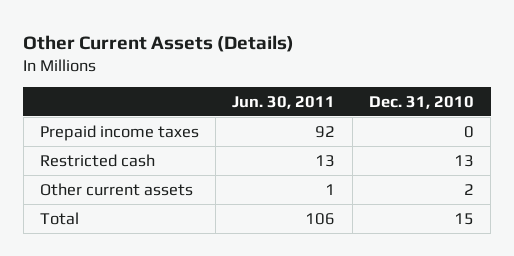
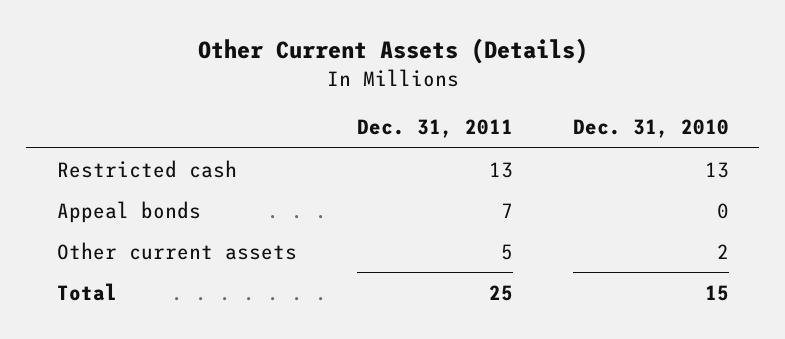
[232,95,336,109] Jun. 30, 2011 -> none
none -> [356,119,513,139] Dec. 31, 2011
[39,124,199,141] Prepaid income taxes -> none
none -> [56,200,201,223] Appeal bonds

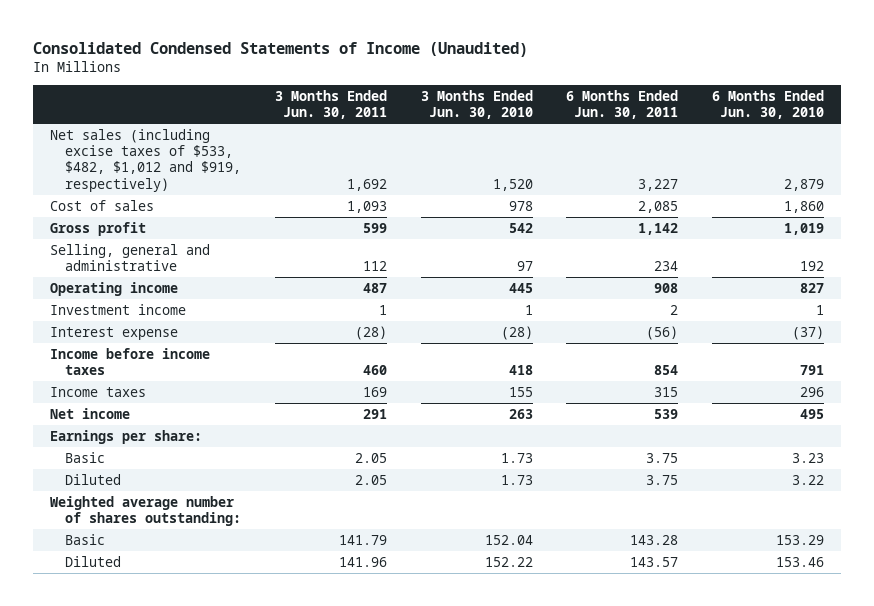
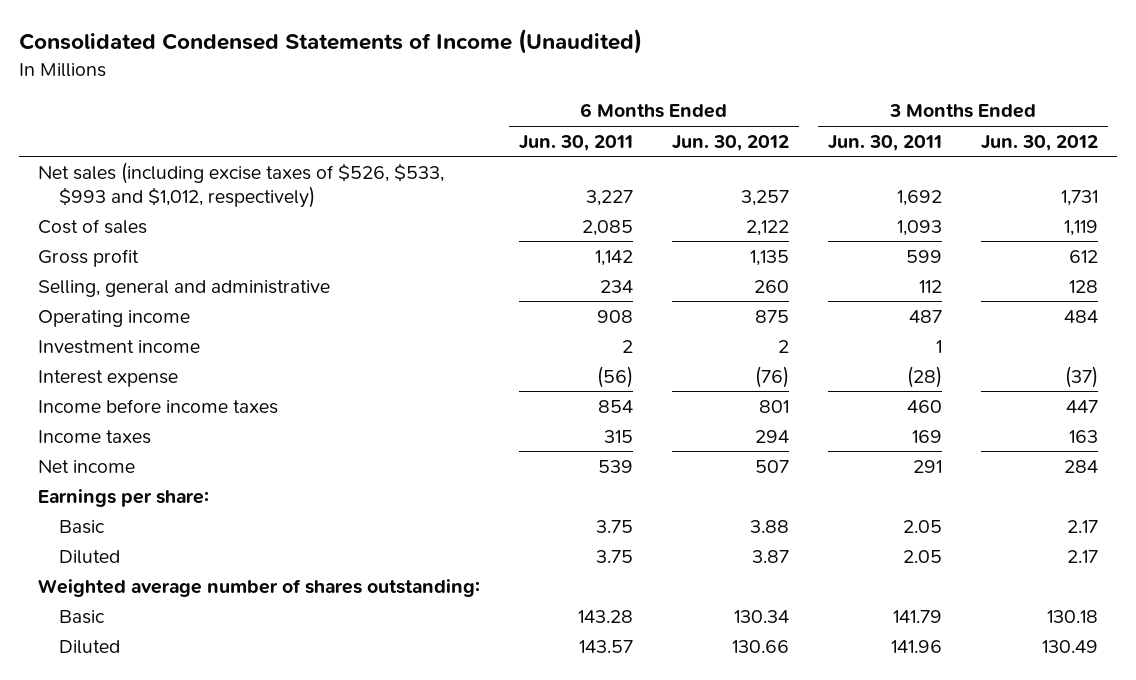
[420,89,533,120] 3 Months Ended Jun. 30, 2010 -> none
[711,89,824,120] 6 Months Ended Jun. 30, 2010 -> none
none -> [672,134,790,151] Jun. 30, 2012
none -> [980,134,1098,151] Jun. 30, 2012
[50,128,242,192] Net sales (including excise taxes of $533, $482, $1,012 and $919, respectively) -> [38,161,445,208] Net sales (including excise taxes of $526, $533, $993 and $1,012, respectively)

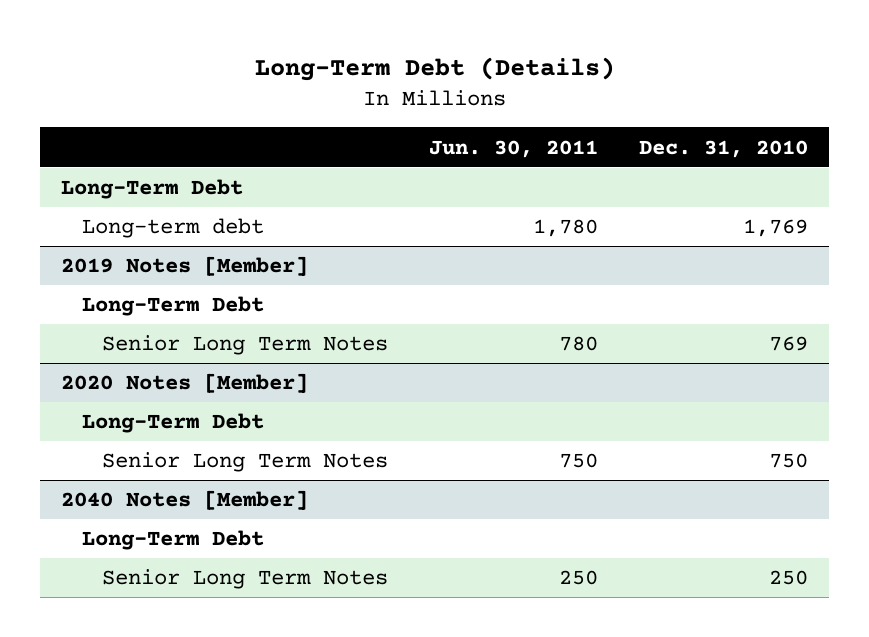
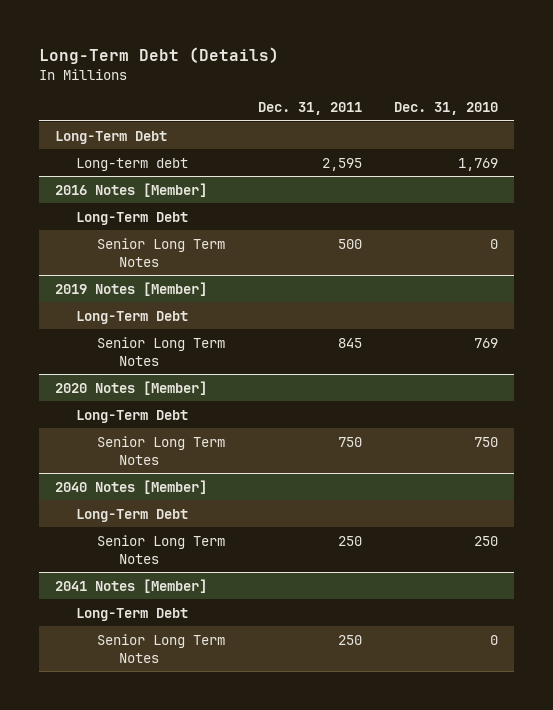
[429,139,599,158] Jun. 30, 2011 -> none
none -> [257,102,362,116] Dec. 31, 2011
none -> [55,182,208,197] 2016 Notes [Member]
none -> [76,211,189,225] Long-Term Debt
none -> [97,237,226,267] Senior Long Term Notes
none -> [55,578,208,593] 2041 Notes [Member]
none -> [76,607,189,621] Long-Term Debt
none -> [97,633,226,663] Senior Long Term Notes

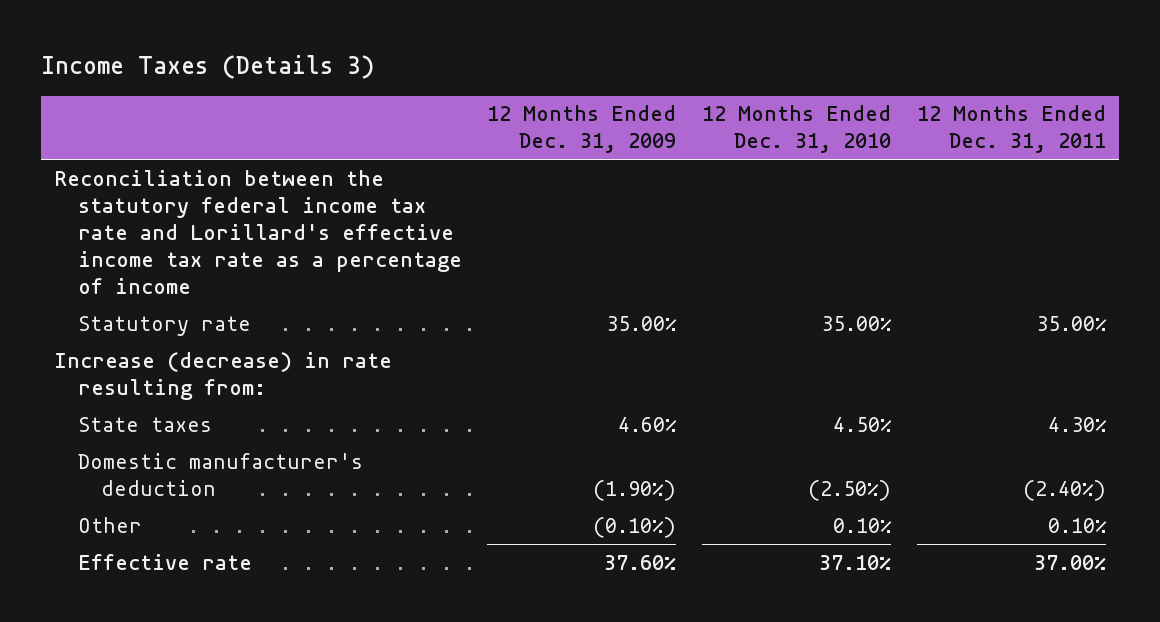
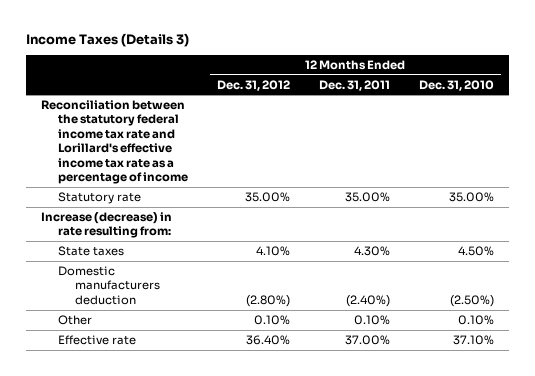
[487,105,677,154] 12 Months Ended Dec. 31, 2009 -> none
none -> [216,79,290,91] Dec. 31, 2012
[77,452,363,496] Domestic manufacturer's deduction -> [57,265,160,305] Domestic manufacturers deduction

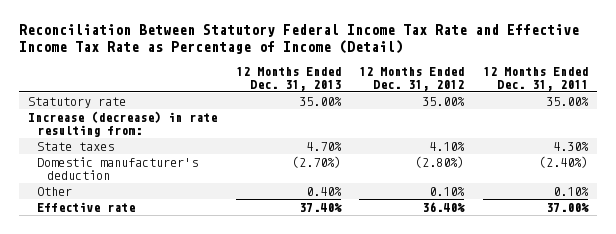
[26,32,190,47] Income Taxes (Details 3) -> [18,24,579,54] Reconciliation Between Statutory Federal Income Tax Rate and Effective Income Tax Rate as Percentage of Income (Detail)
[419,79,495,91] Dec. 31, 2010 -> none
none -> [235,66,341,91] 12 Months Ended Dec. 31, 2013
[40,99,188,185] Reconciliation between the statutory federal income tax rate and Lorillard's effective income tax rate as a percentage of income -> none
[57,265,160,305] Domestic manufacturers deduction -> [37,156,199,180] Domestic manufacturer's deduction

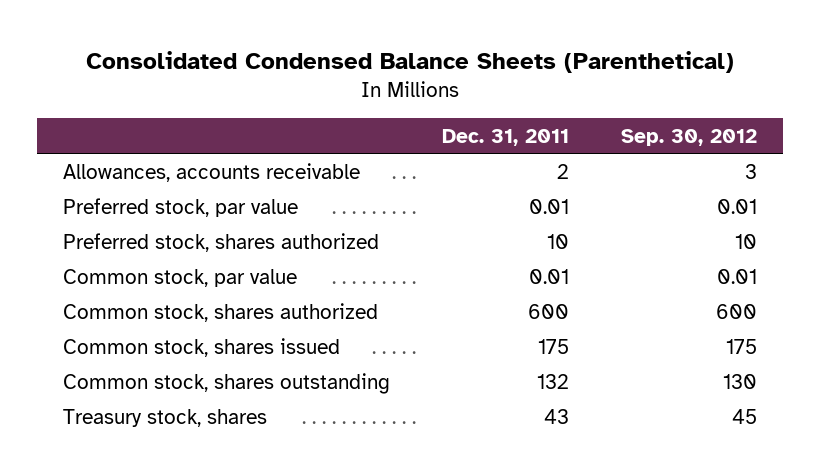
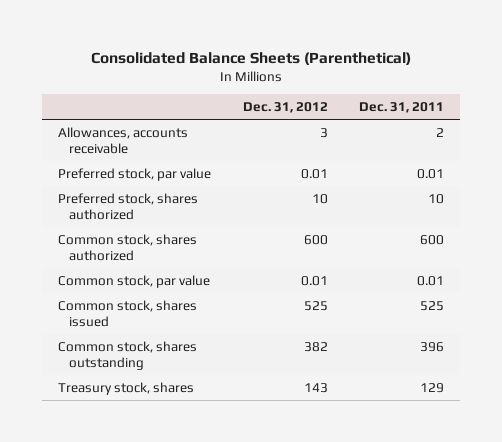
[86,51,735,74] Consolidated Condensed Balance Sheets (Parenthetical) -> [91,51,412,65] Consolidated Balance Sheets (Parenthetical)
[620,128,757,146] Sep. 30, 2012 -> none
none -> [242,102,328,114] Dec. 31, 2012
[63,268,298,287] Common stock, par value -> [57,274,210,288] Common stock, par value
[538,338,570,354] 175 -> [420,300,445,311] 525
[537,373,570,389] 132 -> [420,341,445,352] 396
[544,408,570,424] 43 -> [420,382,445,393] 129

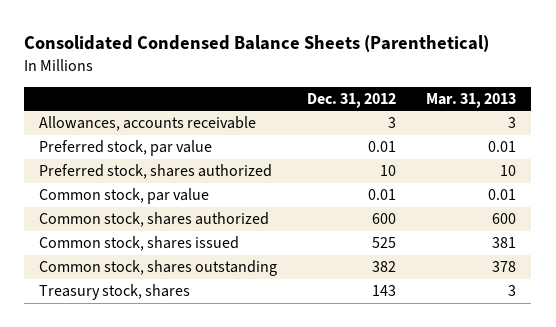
[91,51,412,65] Consolidated Balance Sheets (Parenthetical) -> [24,35,490,53] Consolidated Condensed Balance Sheets (Parenthetical)
[359,102,445,114] Dec. 31, 2011 -> none
none -> [426,92,517,108] Mar. 31, 2013
[57,233,197,261] Common stock, shares authorized -> [39,212,270,228] Common stock, shares authorized

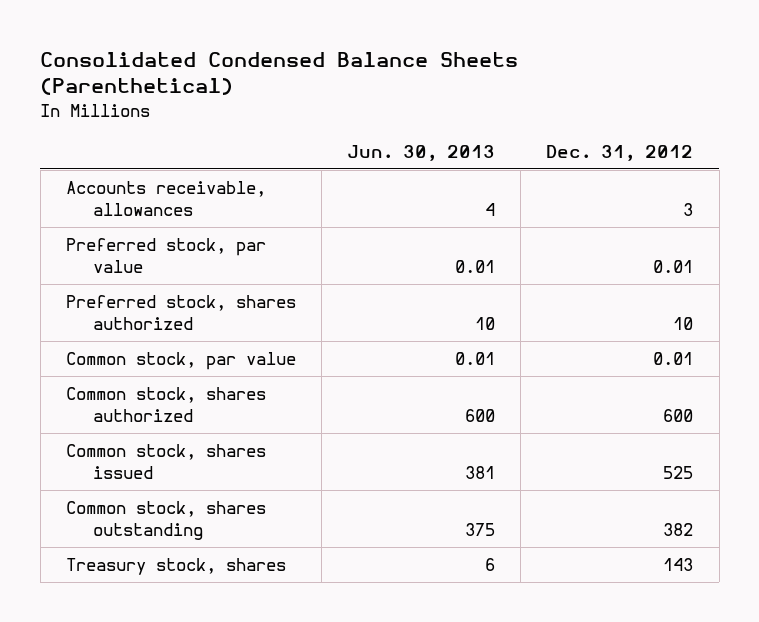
[426,92,517,108] Mar. 31, 2013 -> none
none -> [347,144,496,161] Jun. 30, 2013
[39,116,257,132] Allowances, accounts receivable -> [65,181,266,216] Accounts receivable, allowances

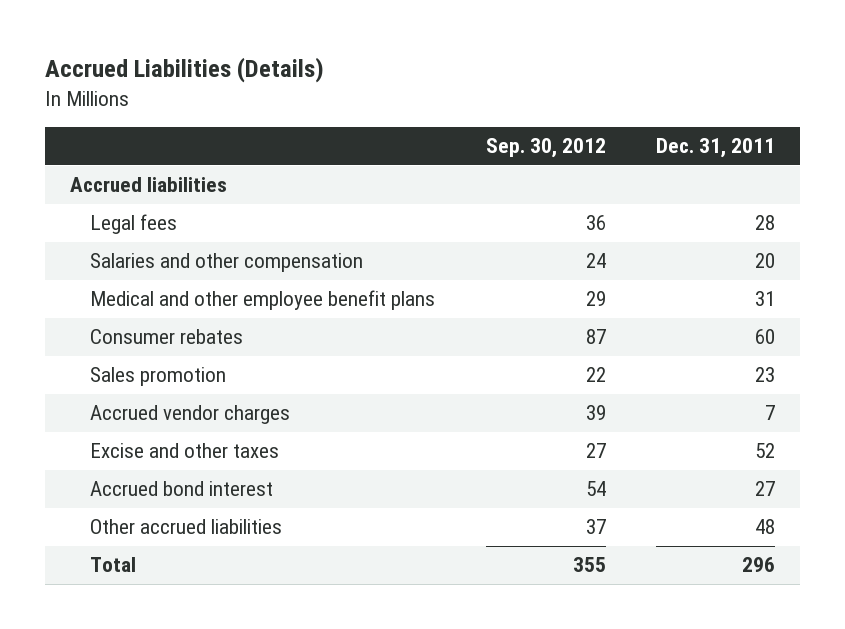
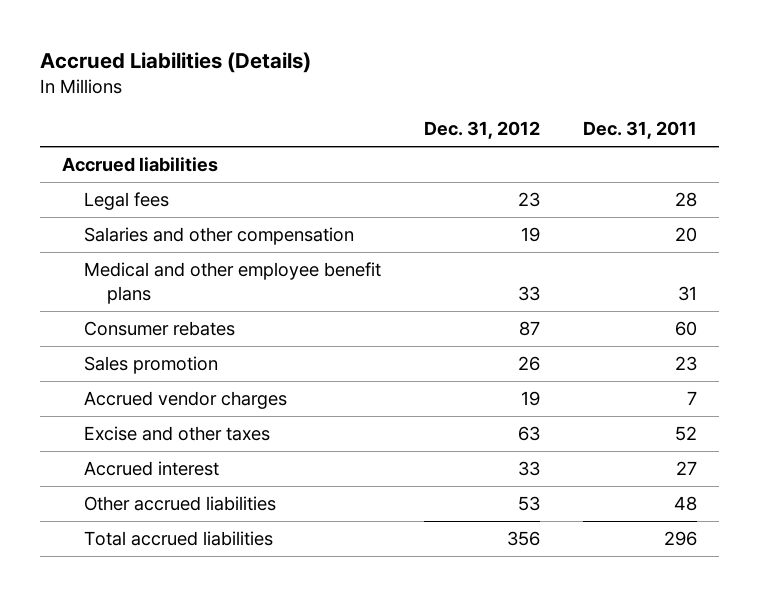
[485,138,606,159] Sep. 30, 2012 -> none
none -> [424,121,541,140] Dec. 31, 2012
[90,481,274,497] Accrued bond interest -> [84,460,220,476] Accrued interest
[90,557,137,573] Total -> [84,530,274,546] Total accrued liabilities

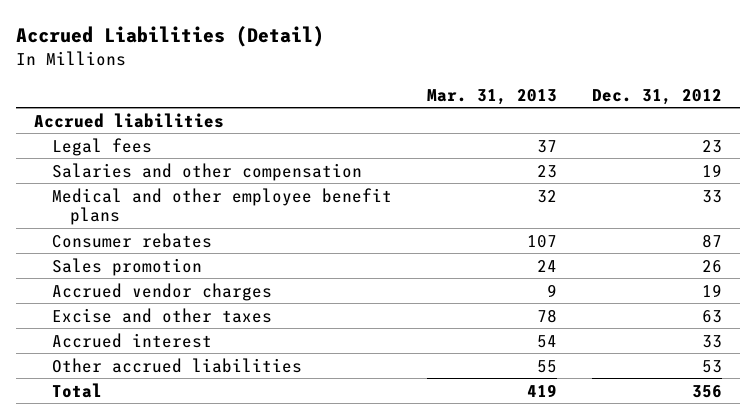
[40,52,312,74] Accrued Liabilities (Details) -> [16,26,325,48] Accrued Liabilities (Detail)
[583,121,698,140] Dec. 31, 2011 -> none
none -> [427,88,558,105] Mar. 31, 2013
[84,530,274,546] Total accrued liabilities -> [51,382,102,398] Total

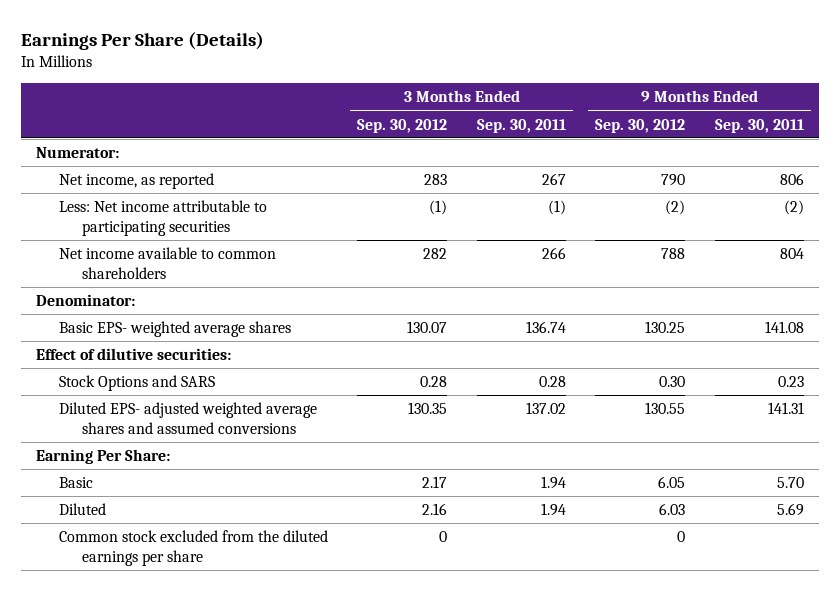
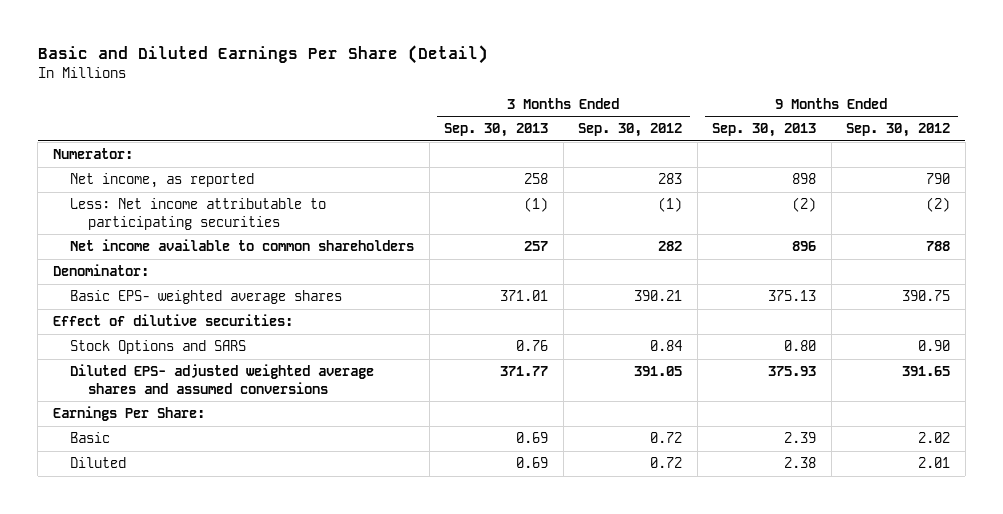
[21,31,265,50] Earnings Per Share (Details) -> [37,45,488,65] Basic and Diluted Earnings Per Share (Detail)
[476,118,566,133] Sep. 30, 2011 -> none
[715,118,805,133] Sep. 30, 2011 -> none
none -> [444,123,549,138] Sep. 30, 2013
none -> [712,123,817,138] Sep. 30, 2013
[407,321,448,334] 130.07 -> [634,290,683,302] 390.21
[645,321,686,334] 130.25 -> [902,290,951,302] 390.75
[58,530,328,566] Common stock excluded from the diluted earnings per share -> none
[420,376,448,388] 0.28 -> [650,340,683,352] 0.84
[659,376,686,388] 0.30 -> [918,340,951,352] 0.90
[408,402,448,415] 130.35 -> [634,366,683,377] 391.05
[645,402,686,415] 130.55 -> [902,366,951,377] 391.65
[35,449,170,465] Earning Per Share: -> [52,406,205,422] Earnings Per Share:
[422,476,448,489] 2.17 -> [650,432,683,444] 0.72
[658,476,686,489] 6.05 -> [918,432,951,444] 2.02
[422,503,448,516] 2.16 -> [650,457,683,469] 0.72
[659,503,686,516] 6.03 -> [918,457,951,469] 2.01

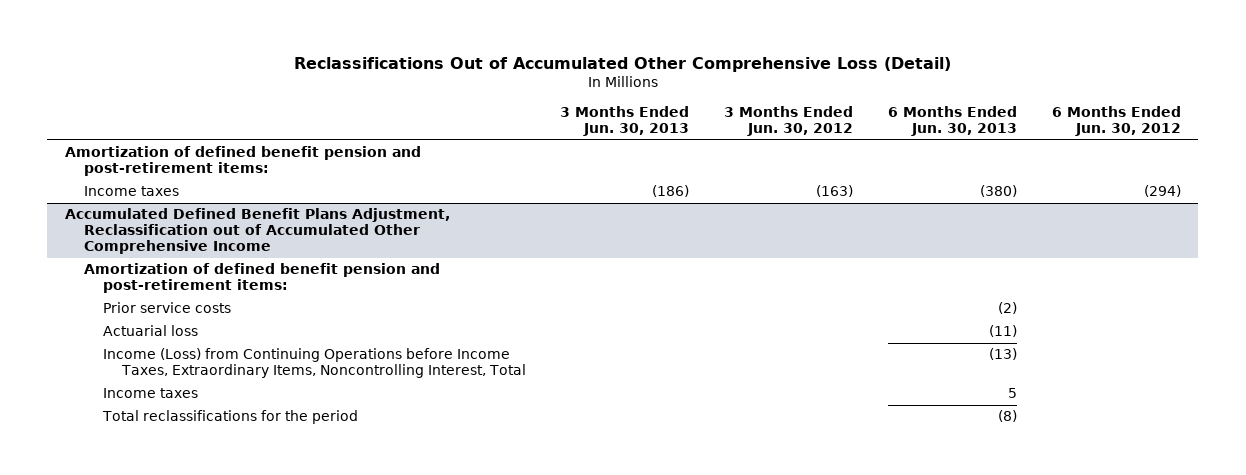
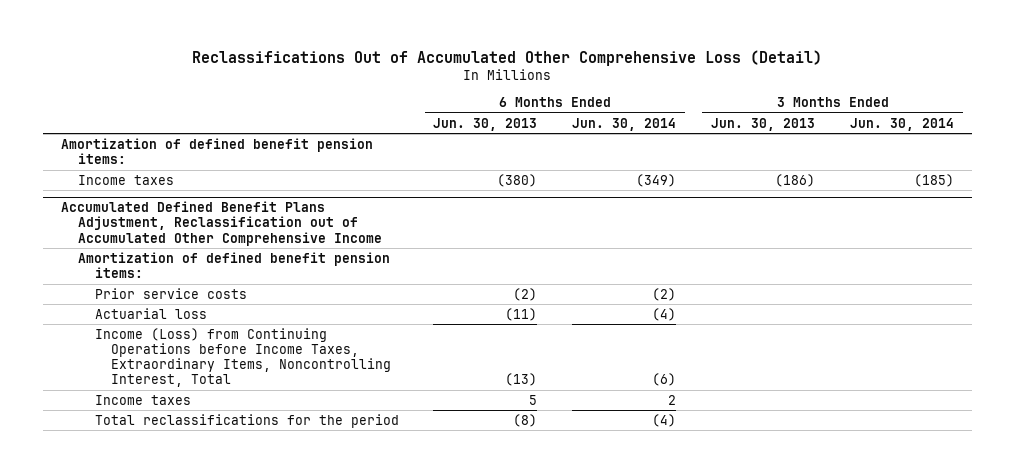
[724,106,854,137] 3 Months Ended Jun. 30, 2012 -> none
[1051,106,1181,137] 6 Months Ended Jun. 30, 2012 -> none
none -> [572,117,677,131] Jun. 30, 2014
none -> [850,117,955,131] Jun. 30, 2014
[64,146,421,177] Amortization of defined benefit pension and post-retirement items: -> [60,137,373,164] Amortization of defined benefit pension items:
[83,263,440,294] Amortization of defined benefit pension and post-retirement items: -> [77,251,390,278] Amortization of defined benefit pension items:

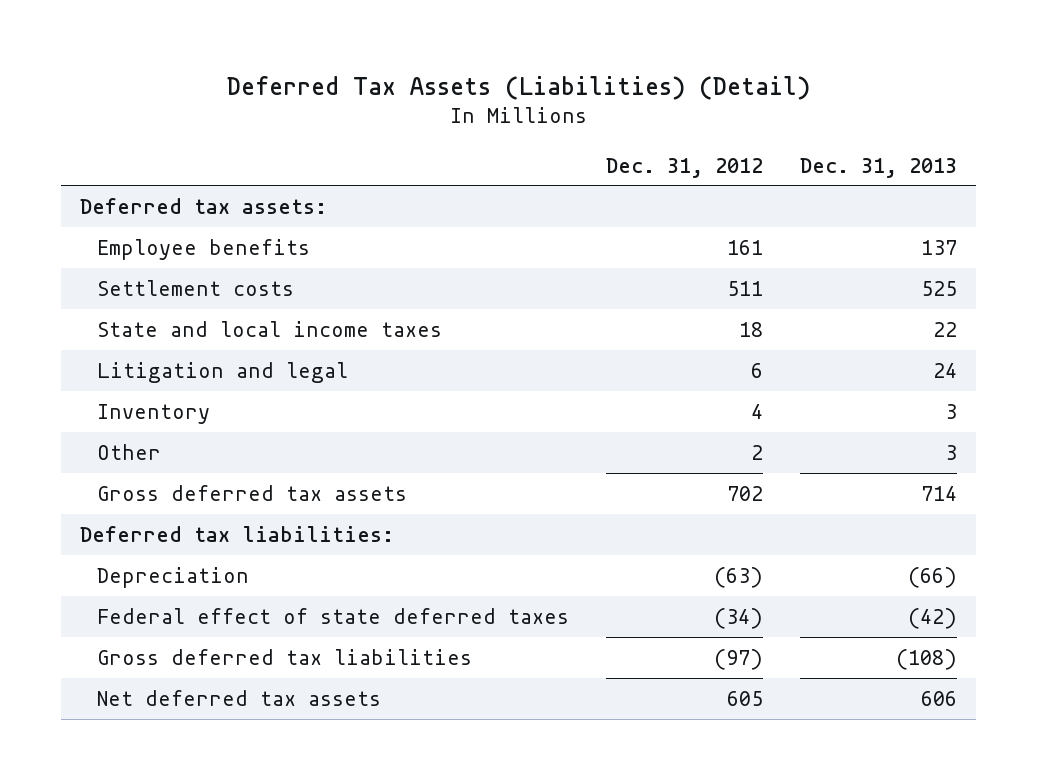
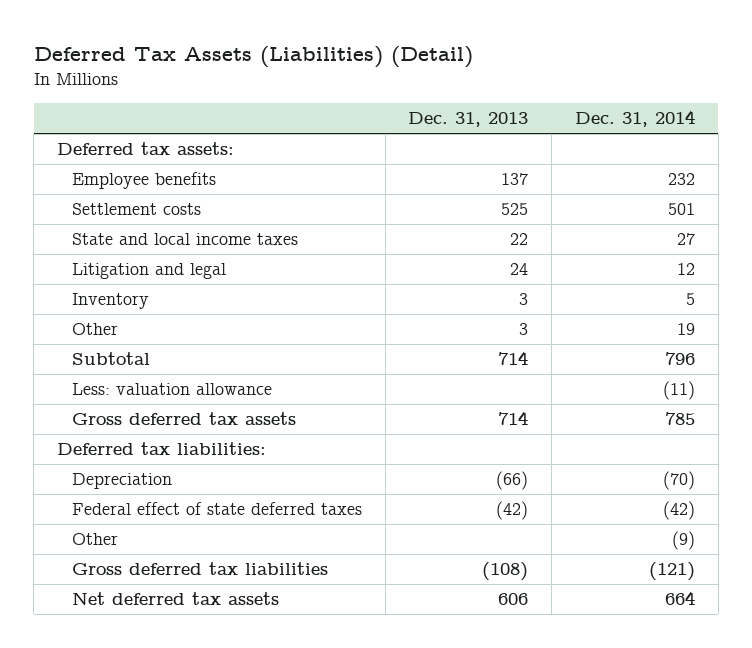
[605,157,763,178] Dec. 31, 2012 -> none
none -> [574,110,695,128] Dec. 31, 2014
none -> [71,352,150,366] Subtotal
none -> [71,383,272,396] Less: valuation allowance
none -> [71,533,118,546] Other

